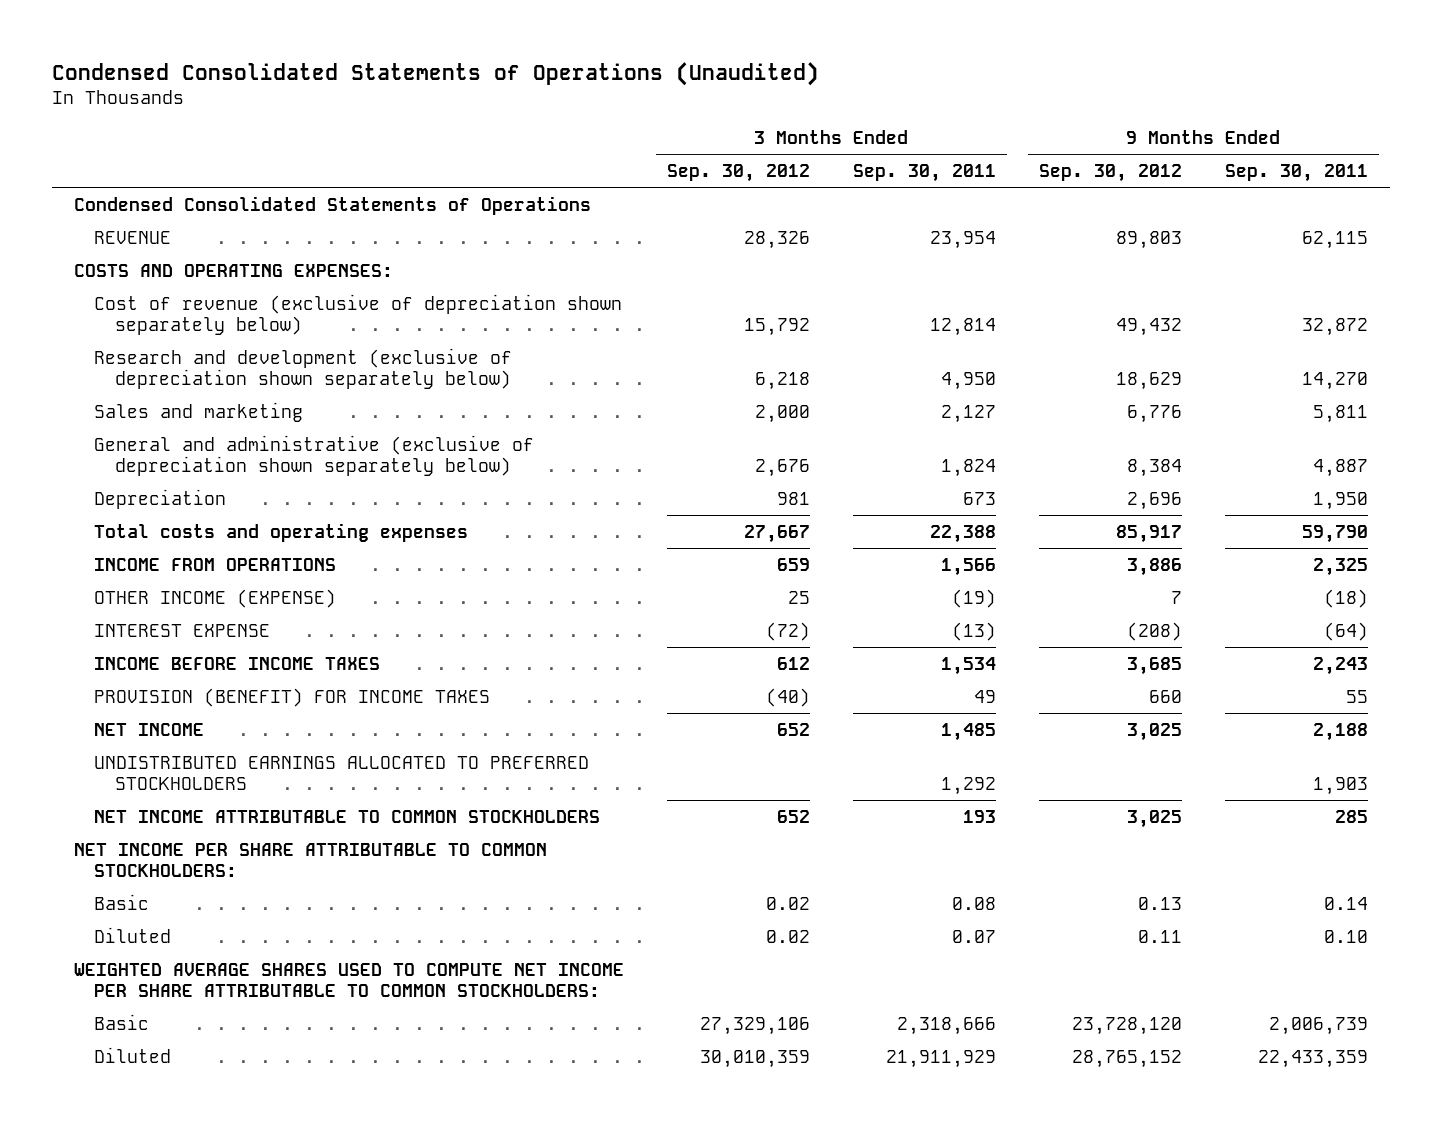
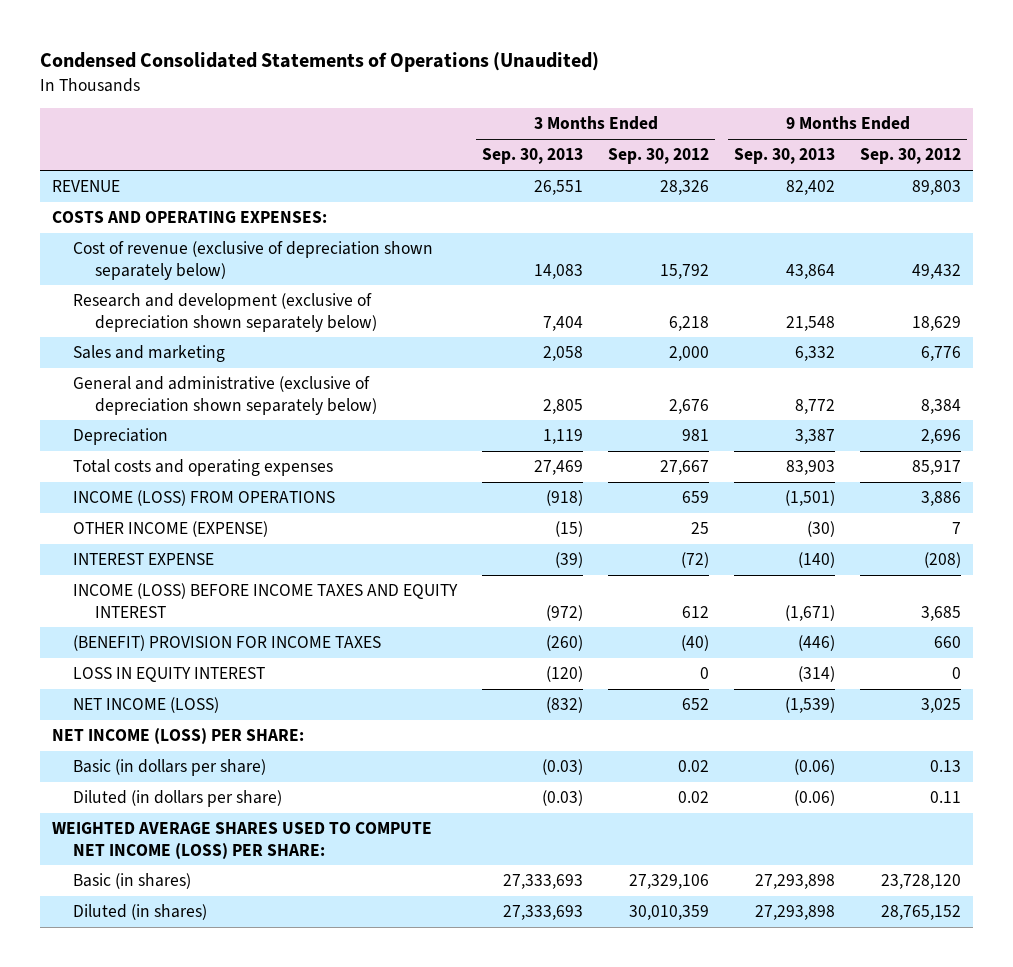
[852,164,996,183] Sep. 30, 2011 -> none
[1224,164,1368,183] Sep. 30, 2011 -> none
none -> [482,148,584,165] Sep. 30, 2013
none -> [734,148,836,165] Sep. 30, 2013
[73,195,591,215] Condensed Consolidated Statements of Operations -> none
[94,557,337,571] INCOME FROM OPERATIONS -> [73,490,336,507] INCOME (LOSS) FROM OPERATIONS
[94,755,590,790] UNDISTRIBUTED EARNINGS ALLOCATED TO PREFERRED STOCKHOLDERS -> none
[94,809,601,823] NET INCOME ATTRIBUTABLE TO COMMON STOCKHOLDERS -> none
[94,656,381,670] INCOME BEFORE INCOME TAXES -> [73,583,459,618] INCOME (LOSS) BEFORE INCOME TAXES AND EQUITY INTEREST
[94,687,491,707] PROVISION (BENEFIT) FOR INCOME TAXES -> [73,635,382,652] (BENEFIT) PROVISION FOR INCOME TAXES
none -> [73,667,266,683] LOSS IN EQUITY INTEREST
[94,722,205,736] NET INCOME -> [73,697,220,714] NET INCOME (LOSS)
[73,842,547,877] NET INCOME PER SHARE ATTRIBUTABLE TO COMMON STOCKHOLDERS: -> [52,728,305,745] NET INCOME (LOSS) PER SHARE:
[94,893,150,910] Basic -> [73,759,267,777] Basic (in dollars per share)
[94,926,172,943] Diluted -> [73,790,283,808] Diluted (in dollars per share)
[73,962,624,997] WEIGHTED AVERAGE SHARES USED TO COMPUTE NET INCOME PER SHARE ATTRIBUTABLE TO COMMON STOCKHOLDERS: -> [52,822,433,859] WEIGHTED AVERAGE SHARES USED TO COMPUTE NET INCOME (LOSS) PER SHARE:
[94,1013,150,1030] Basic -> [73,873,192,890] Basic (in shares)
[94,1046,172,1063] Diluted -> [73,904,208,921] Diluted (in shares)

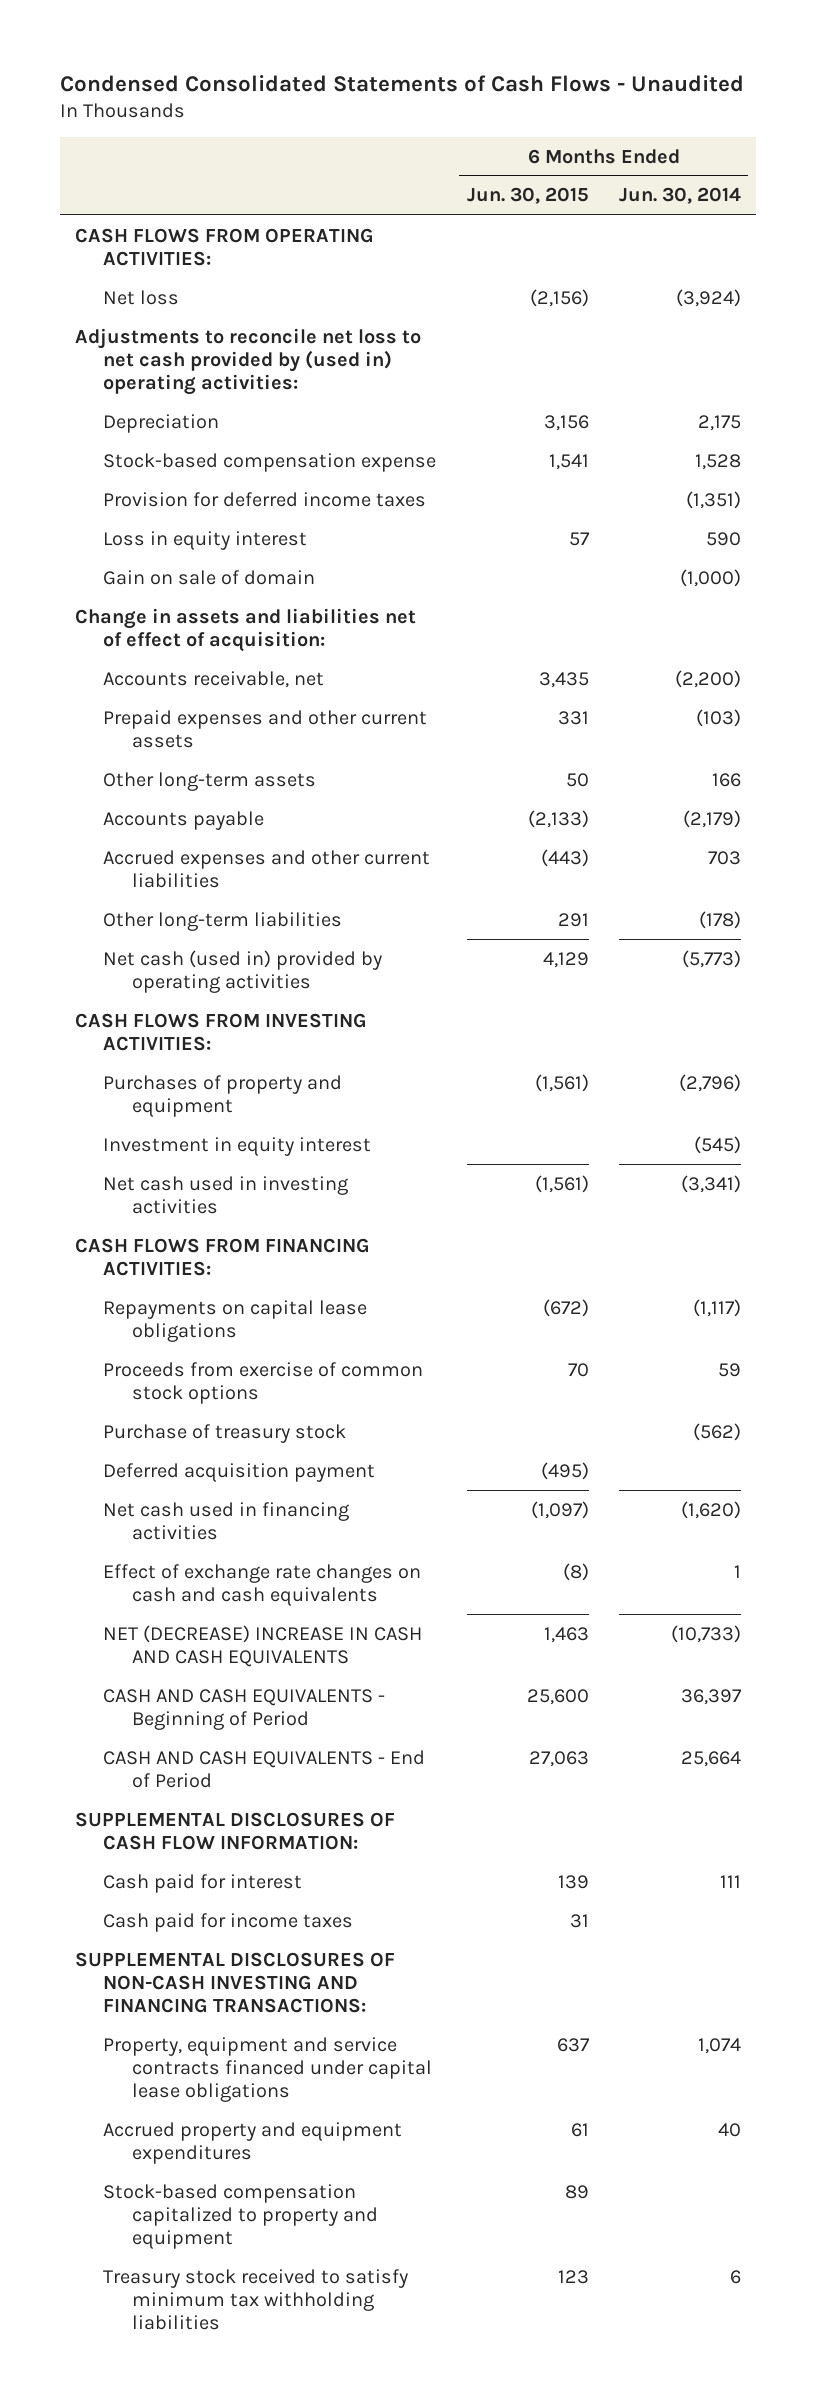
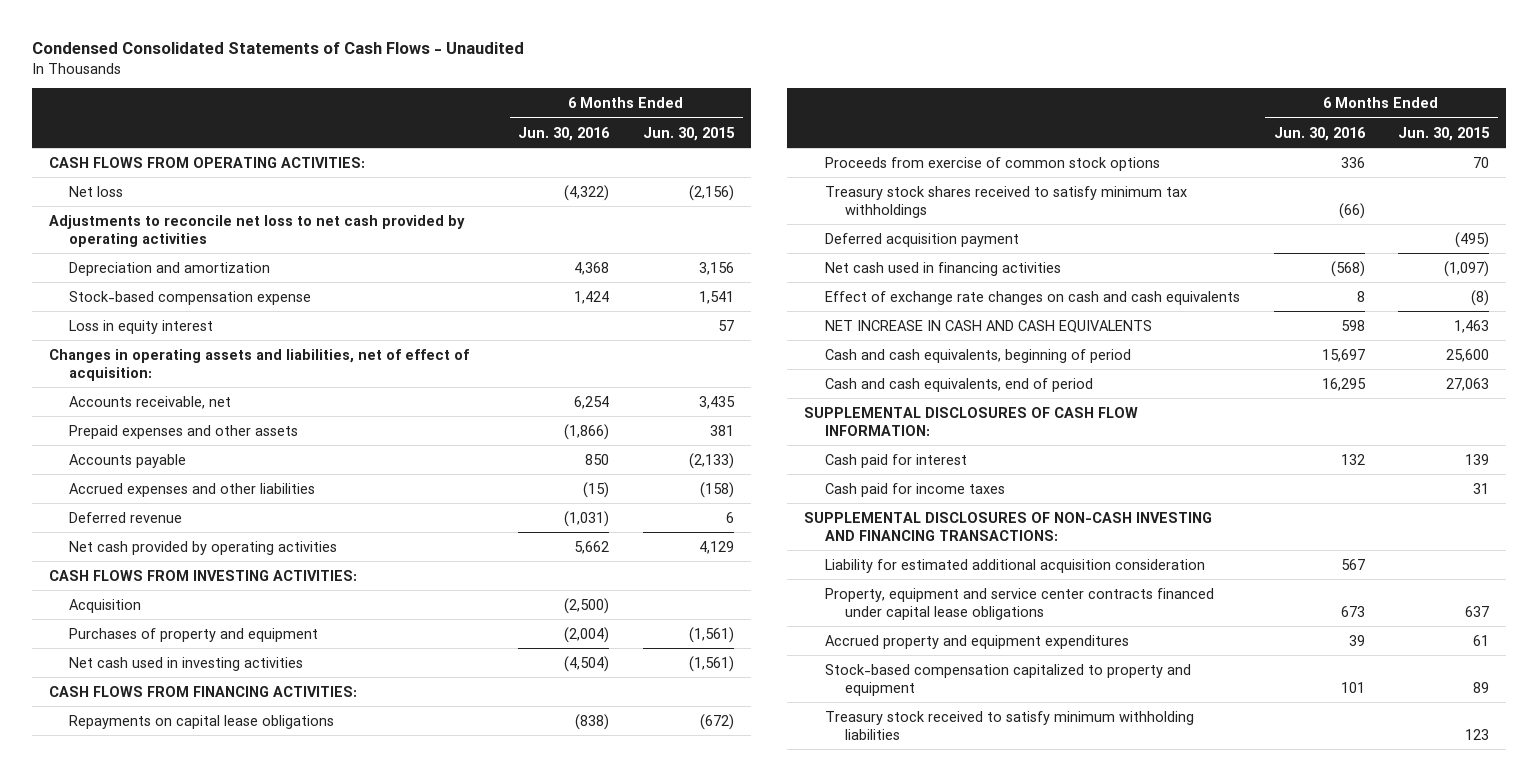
[618,187,741,205] Jun. 30, 2014 -> none
none -> [518,126,611,141] Jun. 30, 2016
[74,327,421,396] Adjustments to reconcile net loss to net cash provided by (used in) operating activities: -> [48,214,465,247] Adjustments to reconcile net loss to net cash provided by operating activities
[103,413,220,433] Depreciation -> [69,261,271,276] Depreciation and amortization
[103,491,427,507] Provision for deferred income taxes -> none
[103,569,316,585] Gain on sale of domain -> none
[74,607,416,652] Change in assets and liabilities net of effect of acquisition: -> [48,348,469,381] Changes in operating assets and liabilities, net of effect of acquisition:
[103,771,317,791] Other long-term assets -> none
[103,709,428,748] Prepaid expenses and other current assets -> [69,424,299,439] Prepaid expenses and other assets
[557,710,589,725] 331 -> [710,424,735,436] 381
[103,911,343,931] Other long-term liabilities -> none
[103,849,431,888] Accrued expenses and other current liabilities -> [69,482,316,497] Accrued expenses and other liabilities
[540,848,589,867] (443) -> [700,481,735,498] (158)
none -> [69,511,183,523] Deferred revenue
[103,949,383,993] Net cash (used in) provided by operating activities -> [69,540,338,555] Net cash provided by operating activities
none -> [69,598,142,613] Acquisition
[103,1136,372,1156] Investment in equity interest -> none
[103,1423,347,1443] Purchase of treasury stock -> none
none -> [824,185,1187,218] Treasury stock shares received to satisfy minimum tax withholdings
[103,1624,423,1667] NET (DECREASE) INCREASE IN CASH AND CASH EQUIVALENTS -> [824,319,1152,333] NET INCREASE IN CASH AND CASH EQUIVALENTS
[103,1688,386,1730] CASH AND CASH EQUIVALENTS - Beginning of Period -> [824,348,1131,363] Cash and cash equivalents, beginning of period
[103,1749,426,1788] CASH AND CASH EQUIVALENTS - End of Period -> [824,377,1093,392] Cash and cash equivalents, end of period
none -> [824,558,1205,573] Liability for estimated additional acquisition consideration
[103,2036,432,2103] Property, equipment and service contracts financed under capital lease obligations -> [824,587,1214,620] Property, equipment and service center contracts financed under capital lease obligations
[103,2268,409,2331] Treasury stock received to satisfy minimum tax withholding liabilities -> [824,710,1194,740] Treasury stock received to satisfy minimum withholding liabilities

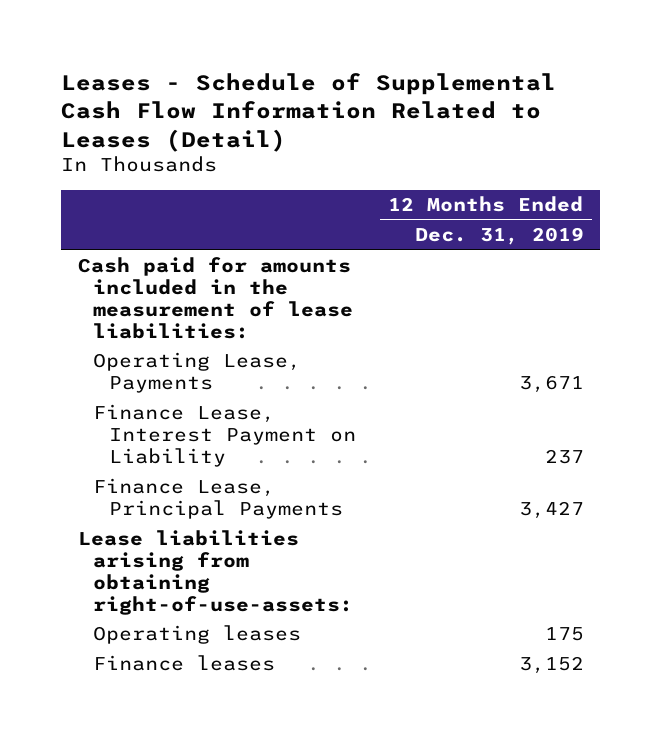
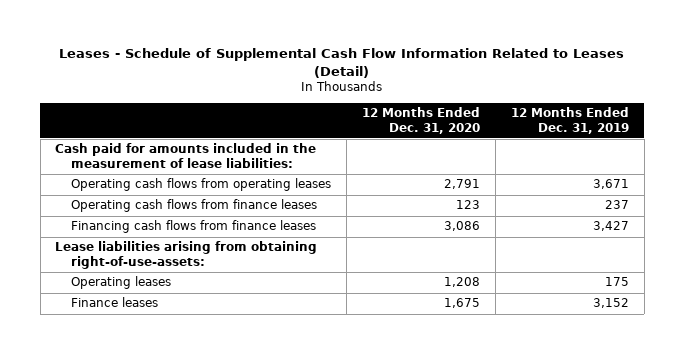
none -> [361,107,480,134] 12 Months Ended Dec. 31, 2020
[93,352,302,394] Operating Lease, Payments -> [71,178,332,192] Operating cash flows from operating leases
[93,404,356,467] Finance Lease, Interest Payment on Liability -> [71,199,318,213] Operating cash flows from finance leases
[93,478,343,520] Finance Lease, Principal Payments -> [71,220,317,234] Financing cash flows from finance leases

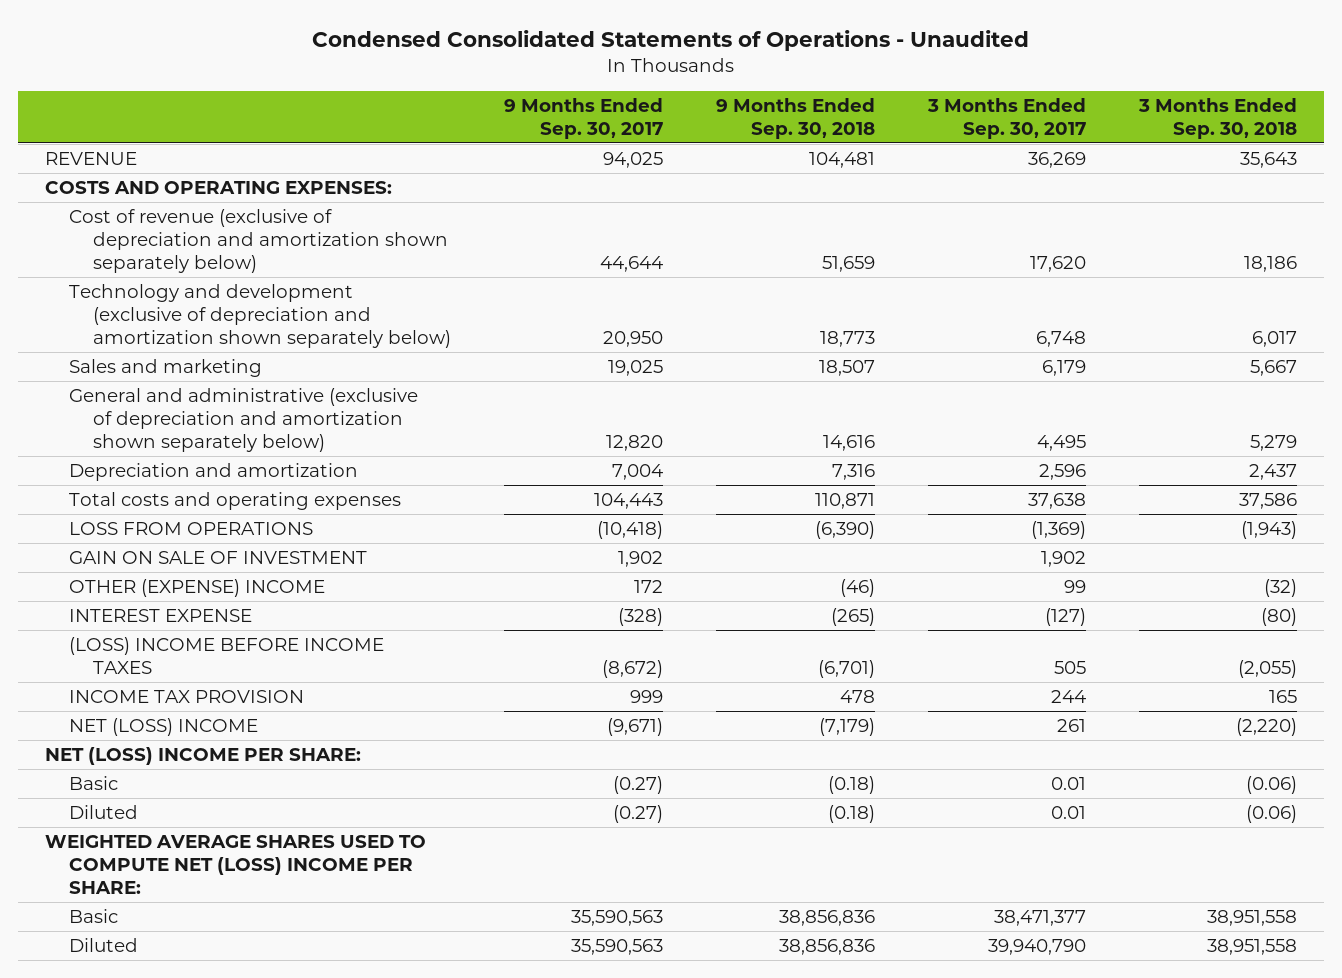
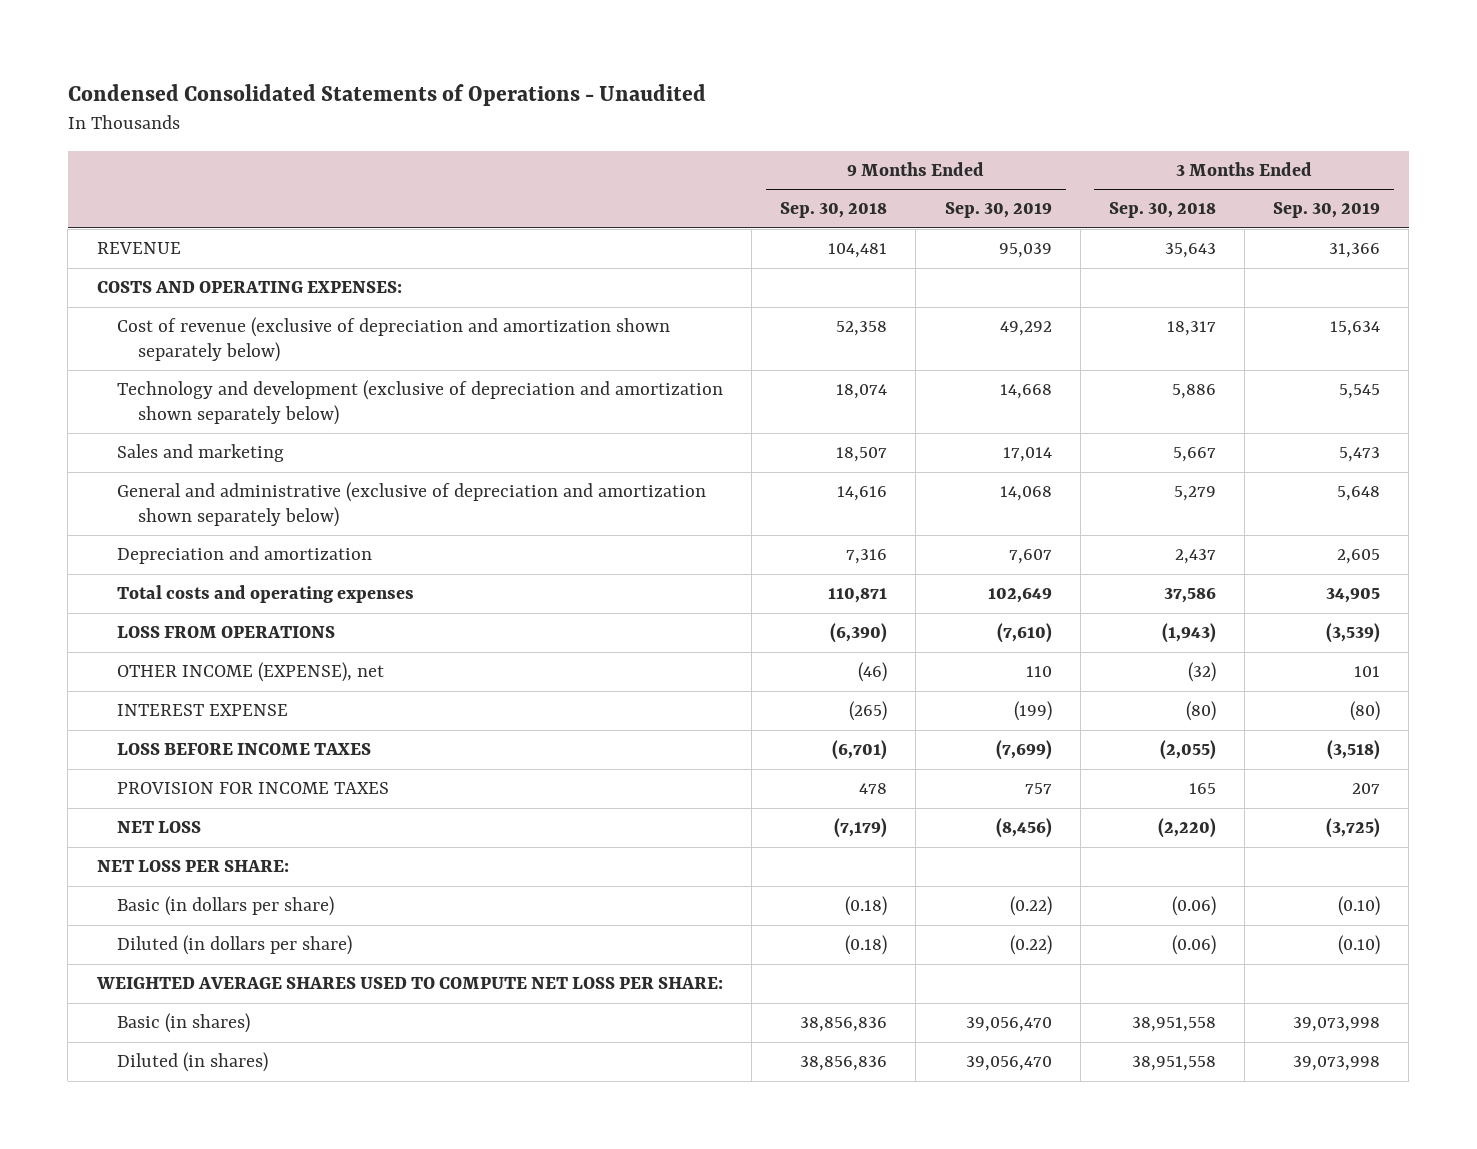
[503,97,663,139] 9 Months Ended Sep. 30, 2017 -> none
[926,97,1086,139] 3 Months Ended Sep. 30, 2017 -> none
none -> [944,202,1052,219] Sep. 30, 2019
none -> [1272,202,1380,219] Sep. 30, 2019
[821,256,875,273] 51,659 -> [836,321,888,337] 52,358
[1244,256,1298,273] 18,186 -> [1166,321,1216,337] 18,317
[819,331,875,348] 18,773 -> [836,384,888,400] 18,074
[1252,331,1298,348] 6,017 -> [1171,384,1216,400] 5,886
[68,550,367,564] GAIN ON SALE OF INVESTMENT -> none
[68,578,325,597] OTHER (EXPENSE) INCOME -> [117,662,385,683] OTHER INCOME (EXPENSE), net
[68,636,384,675] (LOSS) INCOME BEFORE INCOME TAXES -> [117,743,372,756] LOSS BEFORE INCOME TAXES
[68,689,304,703] INCOME TAX PROVISION -> [117,782,390,795] PROVISION FOR INCOME TAXES
[68,717,258,736] NET (LOSS) INCOME -> [117,821,202,834] NET LOSS
[44,746,361,765] NET (LOSS) INCOME PER SHARE: -> [96,860,289,873] NET LOSS PER SHARE:
[68,775,118,790] Basic -> [117,896,335,917] Basic (in dollars per share)
[68,804,138,819] Diluted -> [117,935,353,956] Diluted (in dollars per share)
[44,834,426,895] WEIGHTED AVERAGE SHARES USED TO COMPUTE NET (LOSS) INCOME PER SHARE: -> [95,977,723,990] WEIGHTED AVERAGE SHARES USED TO COMPUTE NET LOSS PER SHARE:
[68,908,118,923] Basic -> [117,1013,251,1034] Basic (in shares)
[68,937,138,952] Diluted -> [117,1052,269,1073] Diluted (in shares)

